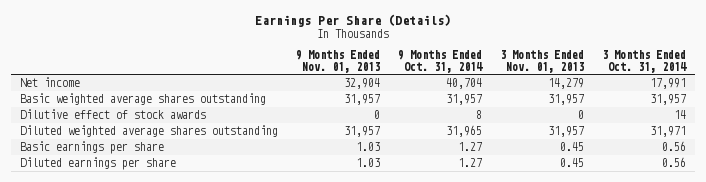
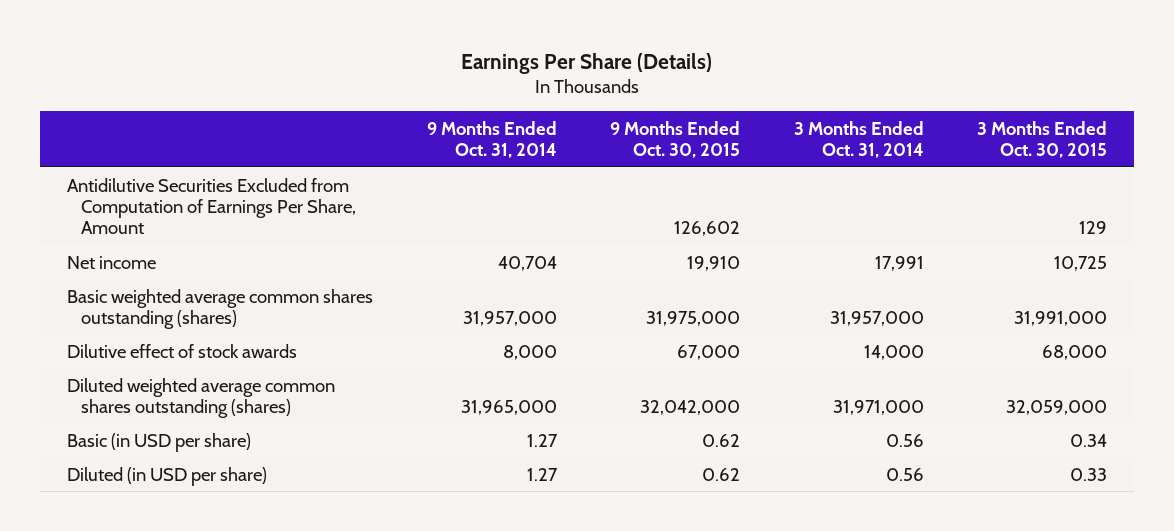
[295,50,380,73] 9 Months Ended Nov. 01, 2013 -> none
[500,50,585,73] 3 Months Ended Nov. 01, 2013 -> none
none -> [610,120,741,159] 9 Months Ended Oct. 30, 2015
none -> [977,120,1108,159] 3 Months Ended Oct. 30, 2015
none -> [66,177,357,234] Antidilutive Securities Excluded from Computation of Earnings Per Share, Amount
[19,93,266,106] Basic weighted average shares outstanding -> [66,288,373,329] Basic weighted average common shares outstanding (shares)
[445,94,482,106] 31,957 -> [462,310,557,326] 31,957,000
[650,94,687,106] 31,957 -> [829,310,924,326] 31,957,000
[475,110,482,120] 8 -> [502,344,557,360] 8,000
[674,110,687,120] 14 -> [863,344,924,360] 14,000
[19,125,278,138] Diluted weighted average shares outstanding -> [66,377,335,418] Diluted weighted average common shares outstanding (shares)
[445,125,482,138] 31,965 -> [460,399,557,415] 31,965,000
[650,126,687,138] 31,971 -> [832,399,924,415] 31,971,000
[19,141,164,155] Basic earnings per share -> [66,432,251,452] Basic (in USD per share)
[19,157,176,171] Diluted earnings per share -> [66,466,267,486] Diluted (in USD per share)

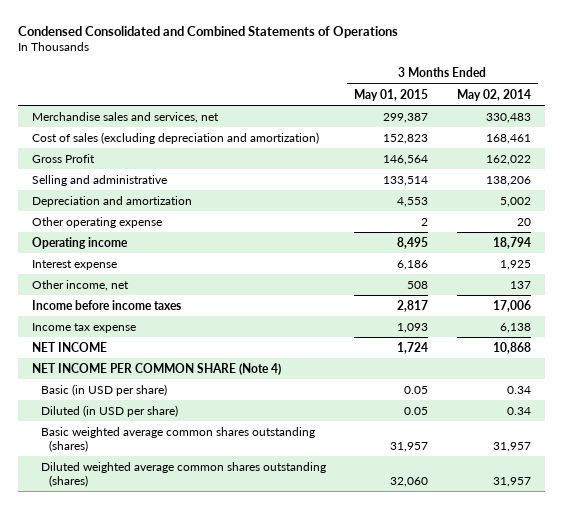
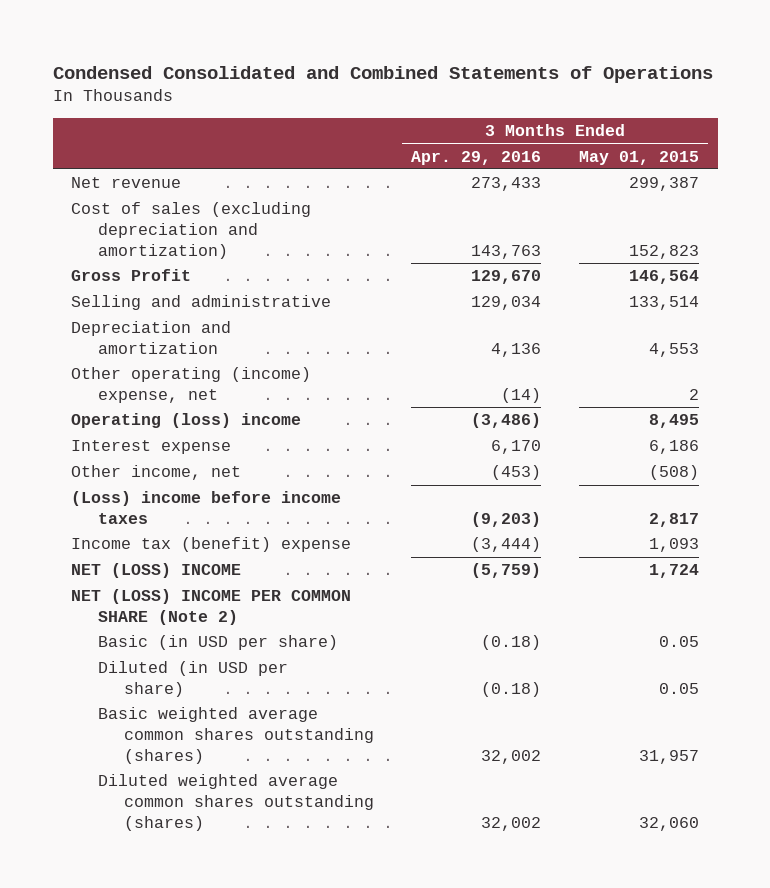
[456,88,531,101] May 02, 2014 -> none
none -> [411,150,542,165] Apr. 29, 2016
[32,111,220,123] Merchandise sales and services, net -> [71,177,182,189] Net revenue
[32,216,163,228] Other operating expense -> [71,367,312,404] Other operating (income) expense, net
[32,236,129,249] Operating income -> [71,413,302,429] Operating (loss) income
[407,280,429,289] 508 -> [648,465,699,481] (508)
[32,299,182,310] Income before income taxes -> [71,491,342,525] (Loss) income before income taxes
[32,322,137,333] Income tax expense -> [71,537,352,553] Income tax (benefit) expense
[32,341,108,352] NET INCOME -> [71,563,242,579] NET (LOSS) INCOME
[32,362,282,375] NET INCOME PER COMMON SHARE (Note 4) -> [71,589,352,626] NET (LOSS) INCOME PER COMMON SHARE (Note 2)

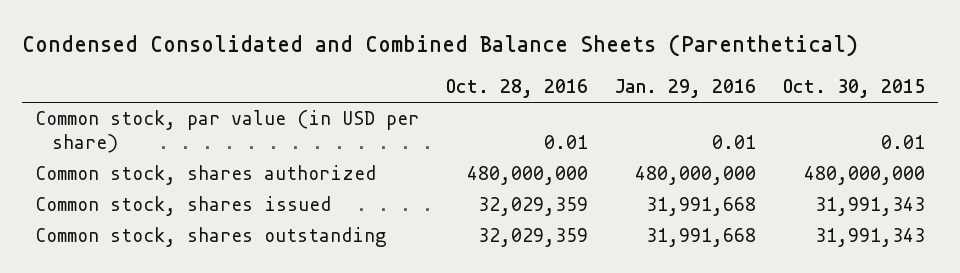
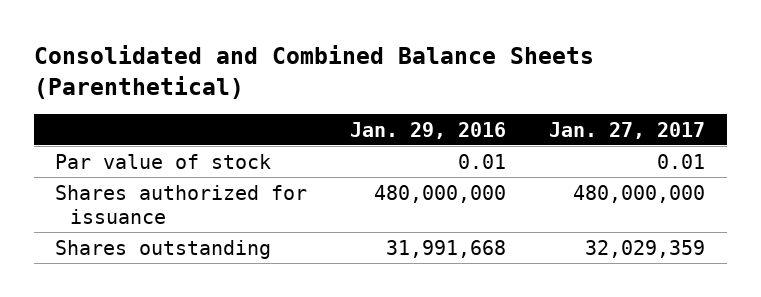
[21,33,858,57] Condensed Consolidated and Combined Balance Sheets (Parenthetical) -> [33,45,594,99] Consolidated and Combined Balance Sheets (Parenthetical)
[446,79,589,99] Oct. 28, 2016 -> none
[783,79,926,99] Oct. 30, 2015 -> none
none -> [549,121,706,139] Jan. 27, 2017
[35,196,332,217] Common stock, shares issued -> none
[35,110,420,153] Common stock, par value (in USD per share) -> [55,153,272,169] Par value of stock
[35,165,377,186] Common stock, shares authorized -> [55,184,308,224] Shares authorized for issuance
[35,227,388,248] Common stock, shares outstanding -> [55,239,272,259] Shares outstanding

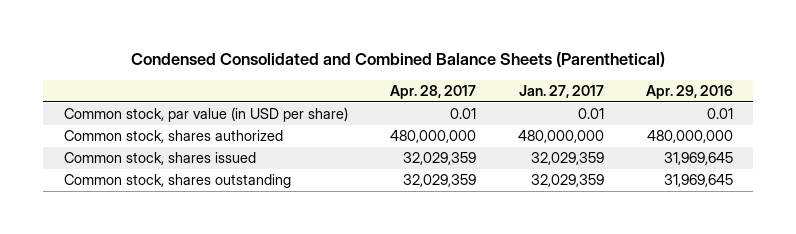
[33,45,594,99] Consolidated and Combined Balance Sheets (Parenthetical) -> [131,52,666,68] Condensed Consolidated and Combined Balance Sheets (Parenthetical)
[350,121,507,139] Jan. 29, 2016 -> none
none -> [389,84,476,99] Apr. 28, 2017
none -> [645,84,733,99] Apr. 29, 2016
[55,153,272,169] Par value of stock -> [63,107,348,123] Common stock, par value (in USD per share)
[55,184,308,224] Shares authorized for issuance -> [63,130,283,144] Common stock, shares authorized
none -> [63,152,256,166] Common stock, shares issued
[55,239,272,259] Shares outstanding -> [63,174,291,189] Common stock, shares outstanding

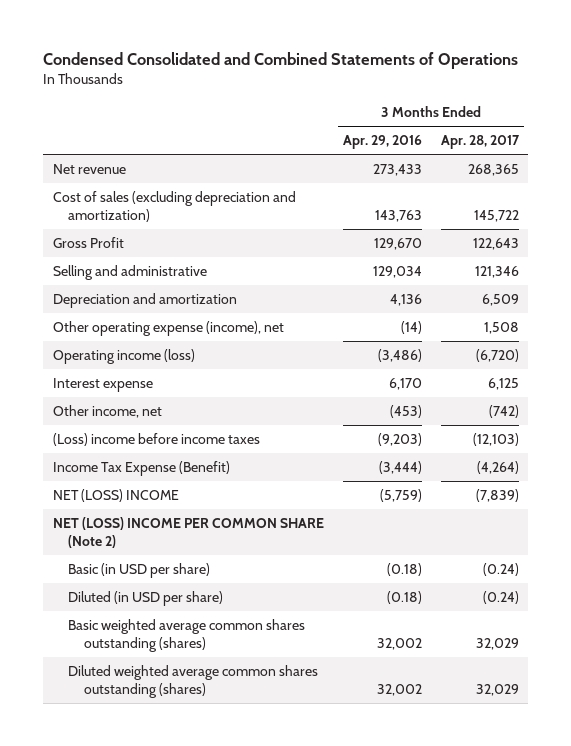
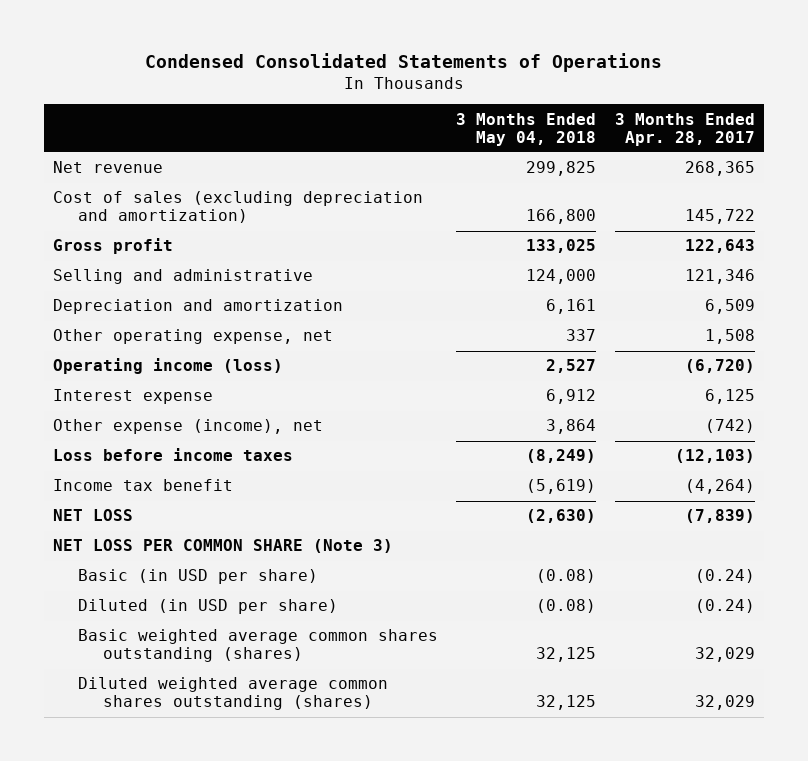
[42,51,518,69] Condensed Consolidated and Combined Statements of Operations -> [145,52,663,72] Condensed Consolidated Statements of Operations
[342,135,422,150] Apr. 29, 2016 -> none
none -> [456,112,597,146] 3 Months Ended May 04, 2018
[52,236,124,248] Gross Profit -> [53,238,174,255] Gross profit
[52,320,284,336] Other operating expense (income), net -> [53,329,334,345] Other operating expense, net
[52,404,162,418] Other income, net -> [53,419,324,435] Other expense (income), net
[52,432,260,446] (Loss) income before income taxes -> [53,448,294,462] Loss before income taxes
[52,460,230,476] Income Tax Expense (Benefit) -> [53,479,234,492] Income tax benefit
[52,488,179,502] NET (LOSS) INCOME -> [53,509,134,522] NET LOSS
[52,516,324,548] NET (LOSS) INCOME PER COMMON SHARE (Note 2) -> [53,539,394,554] NET LOSS PER COMMON SHARE (Note 3)

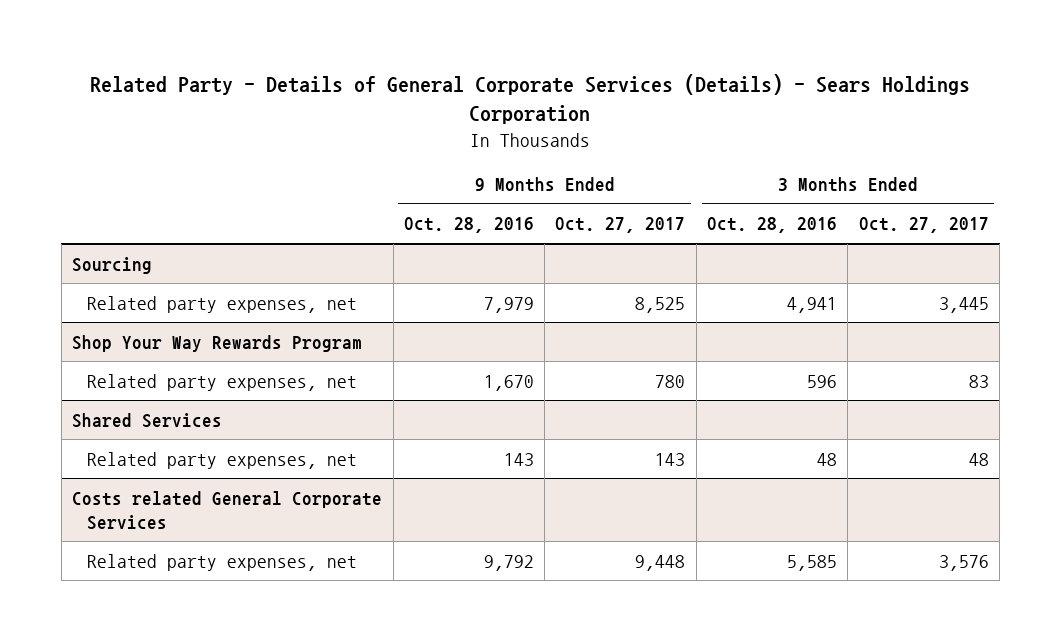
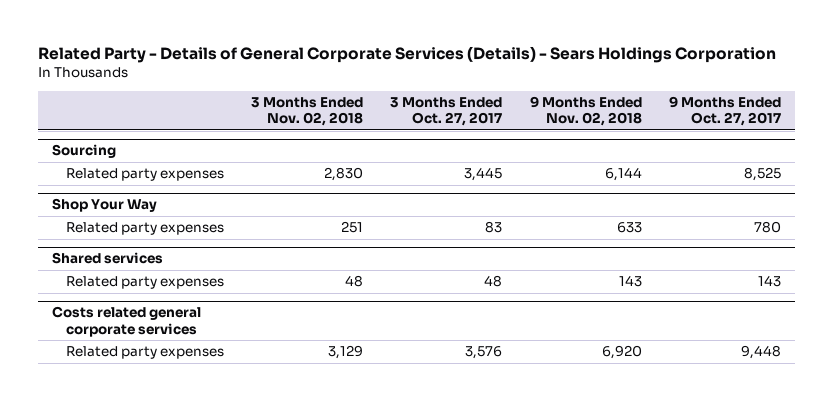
[403,217,534,234] Oct. 28, 2016 -> none
[707,217,838,234] Oct. 28, 2016 -> none
none -> [251,96,364,127] 3 Months Ended Nov. 02, 2018
none -> [529,95,642,127] 9 Months Ended Nov. 02, 2018
[86,295,357,313] Related party expenses, net -> [65,168,224,182] Related party expenses
[72,334,363,352] Shop Your Way Rewards Program -> [51,198,157,213] Shop Your Way
[86,373,357,391] Related party expenses, net -> [65,222,224,236] Related party expenses
[72,412,223,428] Shared Services -> [51,252,163,265] Shared services
[86,451,357,469] Related party expenses, net -> [65,276,224,290] Related party expenses
[72,490,383,530] Costs related General Corporate Services -> [51,306,201,337] Costs related general corporate services
[86,553,357,571] Related party expenses, net -> [65,346,224,360] Related party expenses

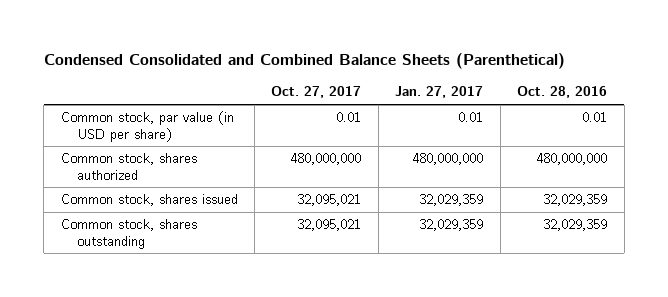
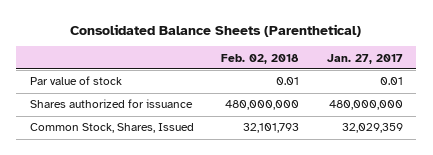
[43,53,565,70] Condensed Consolidated and Combined Balance Sheets (Parenthetical) -> [70,23,362,37] Consolidated Balance Sheets (Parenthetical)
[271,86,362,99] Oct. 27, 2017 -> none
[517,86,608,99] Oct. 28, 2016 -> none
none -> [221,53,300,64] Feb. 02, 2018
[60,219,197,249] Common stock, shares outstanding -> none
[60,111,234,142] Common stock, par value (in USD per share) -> [29,76,122,86] Par value of stock
[60,153,197,180] Common stock, shares authorized -> [29,99,193,109] Shares authorized for issuance
[60,194,238,207] Common stock, shares issued -> [29,123,194,134] Common Stock, Shares, Issued

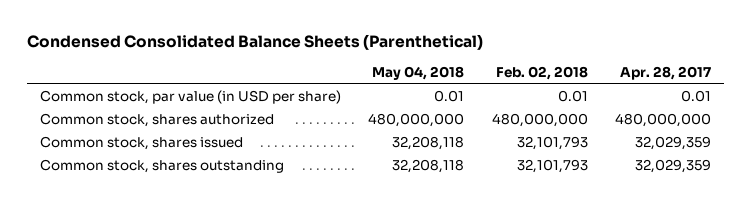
[70,23,362,37] Consolidated Balance Sheets (Parenthetical) -> [26,34,483,51] Condensed Consolidated Balance Sheets (Parenthetical)
[326,53,403,64] Jan. 27, 2017 -> none
none -> [372,66,465,81] May 04, 2018
none -> [619,66,711,81] Apr. 28, 2017
[29,76,122,86] Par value of stock -> [40,90,342,105] Common stock, par value (in USD per share)
[29,99,193,109] Shares authorized for issuance -> [40,113,275,128] Common stock, shares authorized
[29,123,194,134] Common Stock, Shares, Issued -> [40,136,244,151] Common stock, shares issued
none -> [40,159,285,174] Common stock, shares outstanding

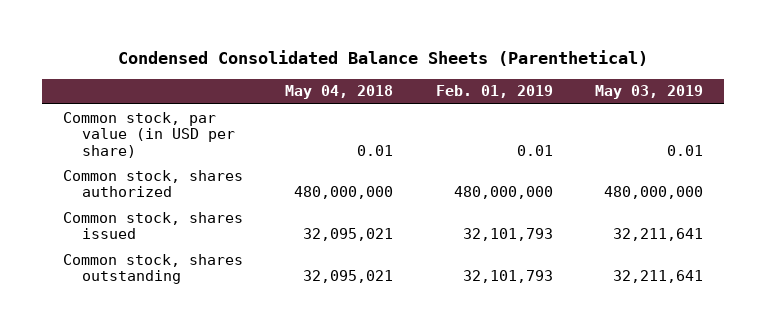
[495,66,588,81] Feb. 02, 2018 -> none
[619,66,711,81] Apr. 28, 2017 -> none
none -> [435,85,553,99] Feb. 01, 2019
none -> [594,85,703,100] May 03, 2019
[392,136,465,151] 32,208,118 -> [303,228,394,242] 32,095,021
[392,159,465,174] 32,208,118 -> [303,270,394,284] 32,095,021

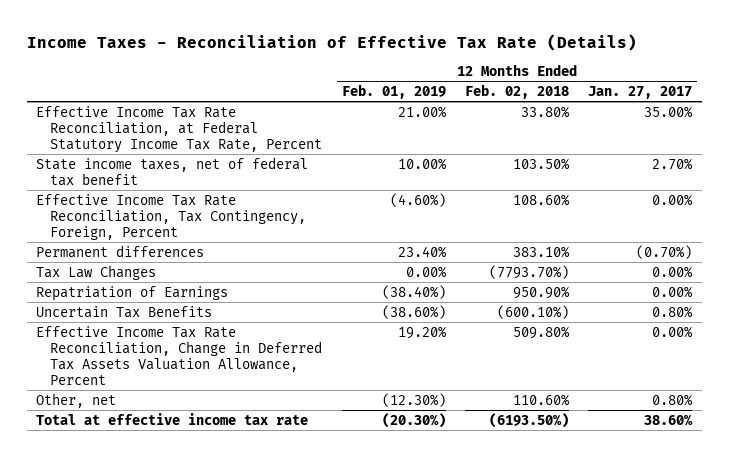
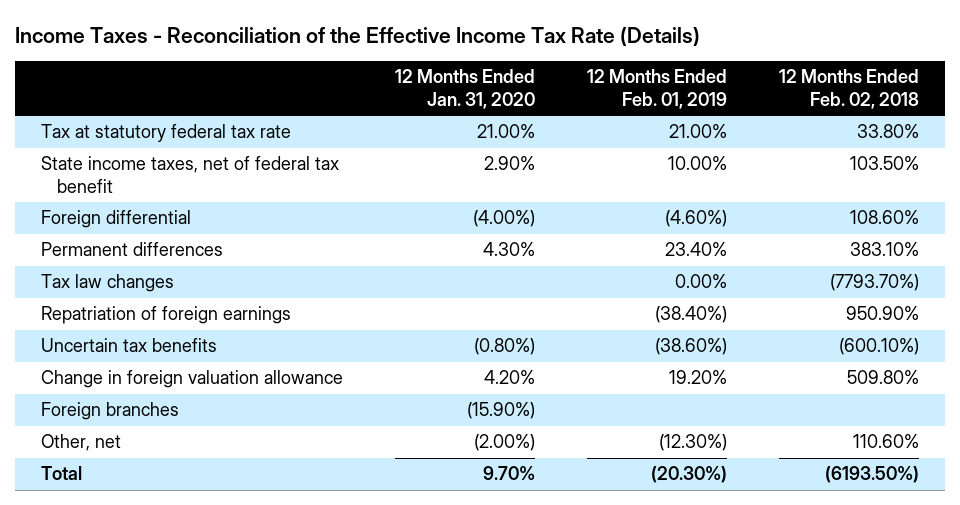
[26,33,637,51] Income Taxes - Reconciliation of Effective Tax Rate (Details) -> [14,25,700,46] Income Taxes - Reconciliation of the Effective Income Tax Rate (Details)
[588,86,693,100] Jan. 27, 2017 -> none
none -> [394,69,535,110] 12 Months Ended Jan. 31, 2020
[36,105,323,153] Effective Income Tax Rate Reconciliation, at Federal Statutory Income Tax Rate, Percent -> [40,124,291,143] Tax at statutory federal tax rate
[36,193,307,240] Effective Income Tax Rate Reconciliation, Tax Contingency, Foreign, Percent -> [40,210,191,229] Foreign differential
[36,264,157,280] Tax Law Changes -> [40,274,174,293] Tax law changes
[36,285,229,301] Repatriation of Earnings -> [40,306,291,325] Repatriation of foreign earnings
[36,305,213,318] Uncertain Tax Benefits -> [40,338,217,353] Uncertain tax benefits
[36,325,323,385] Effective Income Tax Rate Reconciliation, Change in Deferred Tax Assets Valuation Allowance, Percent -> [40,370,343,389] Change in foreign valuation allowance
none -> [40,402,179,421] Foreign branches
[36,412,309,425] Total at effective income tax rate -> [40,466,82,481] Total

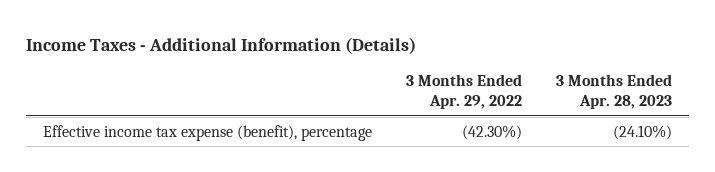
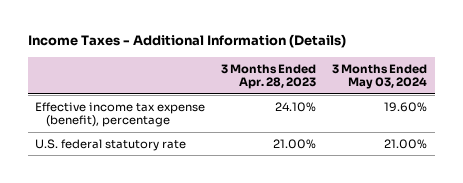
[405,74,522,110] 3 Months Ended Apr. 29, 2022 -> none
none -> [332,63,428,90] 3 Months Ended May 03, 2024
[612,124,672,140] (24.10%) -> [275,101,317,112] 24.10%
none -> [35,138,187,151] U.S. federal statutory rate

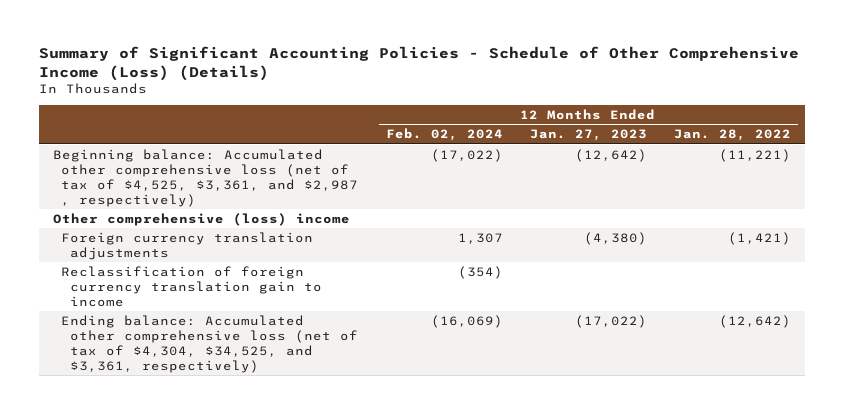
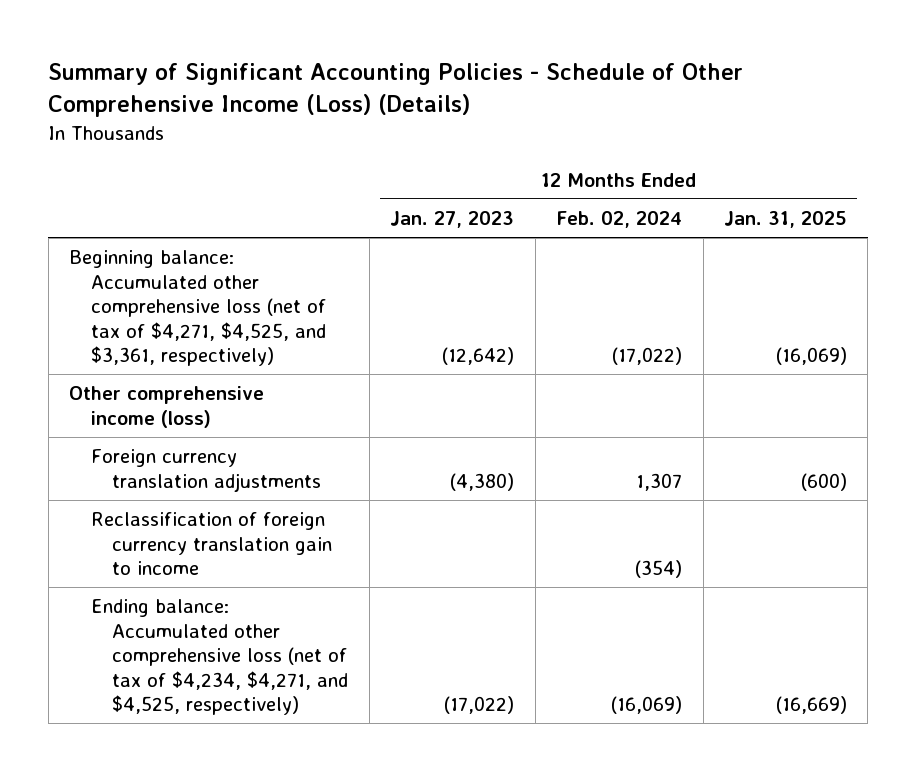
[674,129,792,142] Jan. 28, 2022 -> none
none -> [723,210,847,228] Jan. 31, 2025
[52,148,359,208] Beginning balance: Accumulated other comprehensive loss (net of tax of $4,525, $3,361, and $2,987 , respectively) -> [69,250,326,366] Beginning balance: Accumulated other comprehensive loss (net of tax of $4,271, $4,525, and $3,361, respectively)
[52,212,350,226] Other comprehensive (loss) income -> [69,386,265,428] Other comprehensive income (loss)
[61,314,359,374] Ending balance: Accumulated other comprehensive loss (net of tax of $4,304, $34,525, and $3,361, respectively) -> [90,599,349,715] Ending balance: Accumulated other comprehensive loss (net of tax of $4,234, $4,271, and $4,525, respectively)

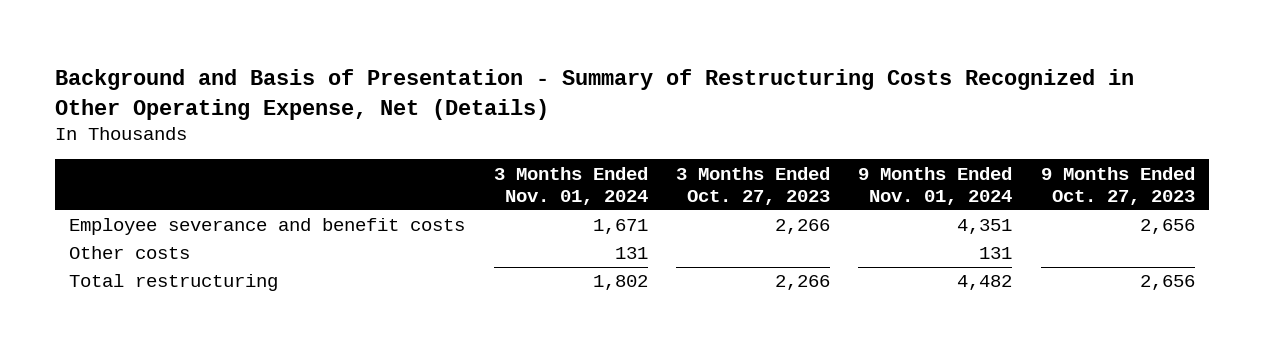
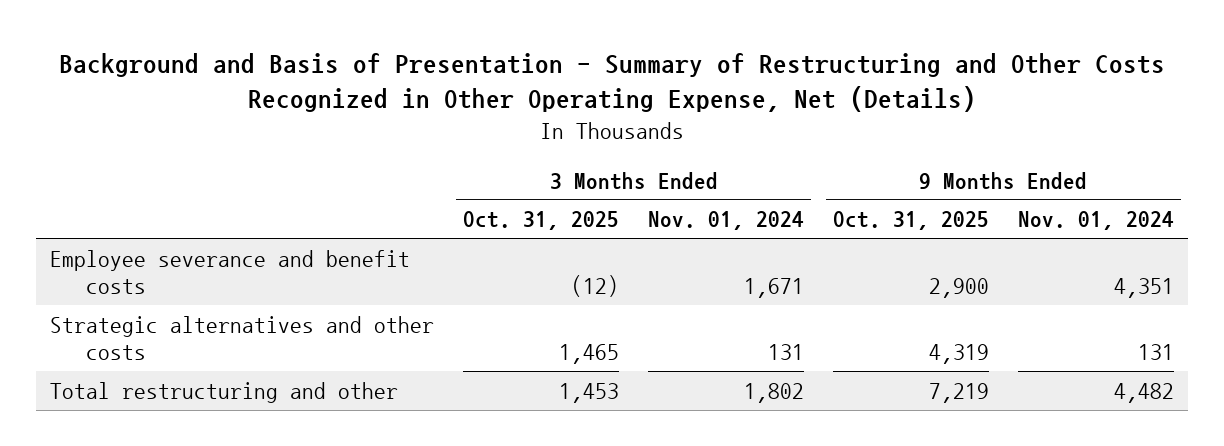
[55,68,1135,120] Background and Basis of Presentation - Summary of Restructuring Costs Recognized in Other Operating Expense, Net (Details) -> [58,52,1165,113] Background and Basis of Presentation - Summary of Restructuring and Other Costs Recognized in Other Operating Expense, Net (Details)
[676,166,831,206] 3 Months Ended Oct. 27, 2023 -> none
[1040,166,1195,206] 9 Months Ended Oct. 27, 2023 -> none
none -> [463,211,620,231] Oct. 31, 2025
none -> [832,211,989,231] Oct. 31, 2025
[69,246,191,260] Other costs -> [50,315,435,361] Strategic alternatives and other costs
[69,274,279,292] Total restructuring -> [50,381,399,403] Total restructuring and other

